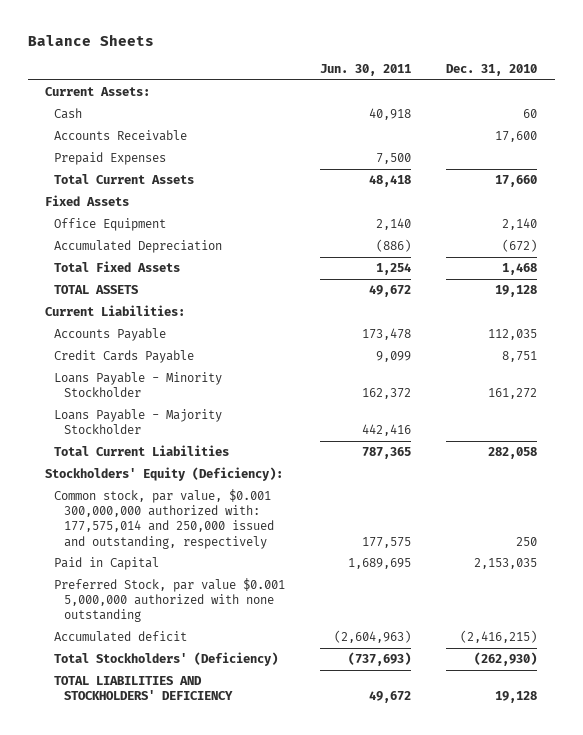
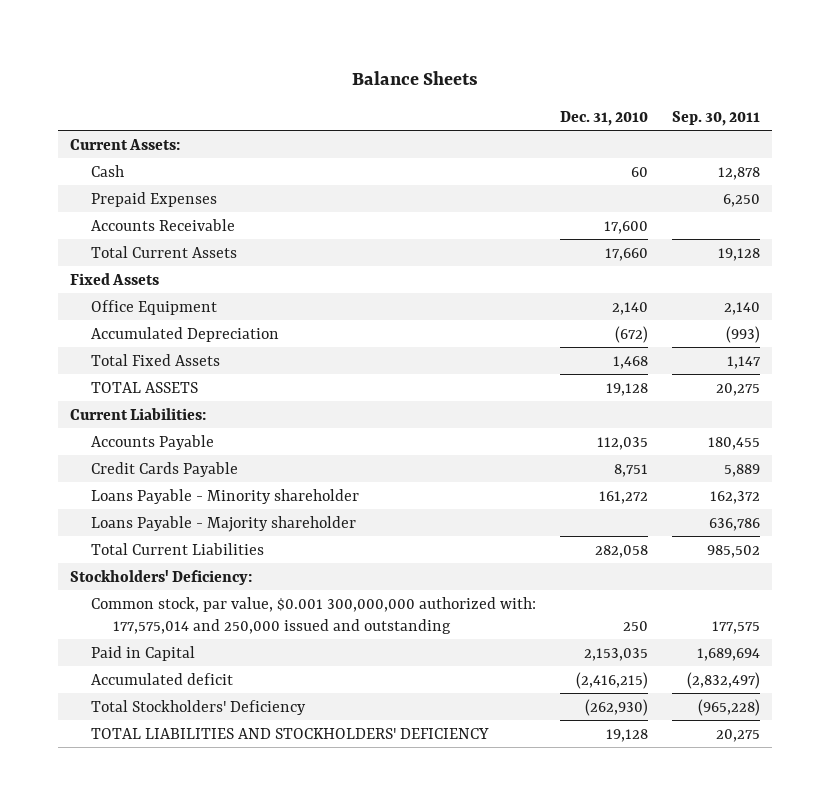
[320,64,412,77] Jun. 30, 2011 -> none
none -> [672,110,761,126] Sep. 30, 2011
[54,130,188,142] Accounts Receivable -> [91,218,236,231] Accounts Receivable
[54,372,223,398] Loans Payable - Minority Stockholder -> [91,488,360,504] Loans Payable - Minority shareholder
[54,409,223,435] Loans Payable - Majority Stockholder -> [91,515,357,532] Loans Payable - Majority shareholder
[45,467,284,482] Stockholders' Equity (Deficiency): -> [69,569,252,585] Stockholders' Deficiency:
[54,489,274,549] Common stock, par value, $0.001 300,000,000 authorized with: 177,575,014 and 250,000 issued and outstanding, respectively -> [91,596,537,634] Common stock, par value, $0.001 300,000,000 authorized with: 177,575,014 and 250,000 issued and outstanding
[54,578,286,623] Preferred Stock, par value $0.001 5,000,000 authorized with none outstanding -> none
[54,652,279,667] Total Stockholders' (Deficiency) -> [91,699,307,715] Total Stockholders' Deficiency

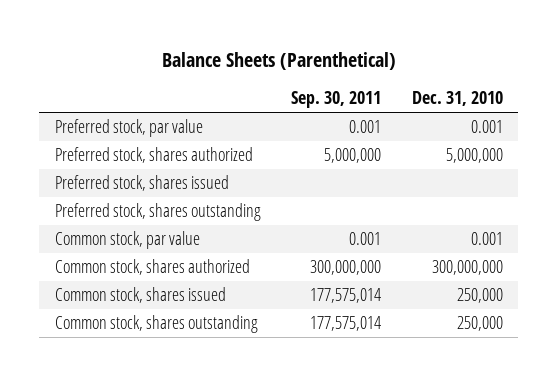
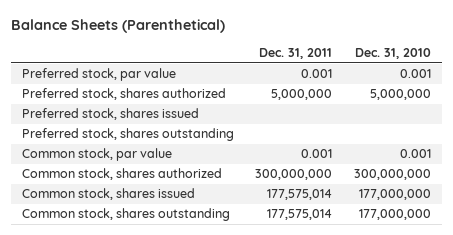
[291,91,382,109] Sep. 30, 2011 -> none
none -> [259,48,333,60] Dec. 31, 2011
[456,288,503,304] 250,000 -> [359,189,432,201] 177,000,000
[456,316,503,332] 250,000 -> [359,209,432,221] 177,000,000

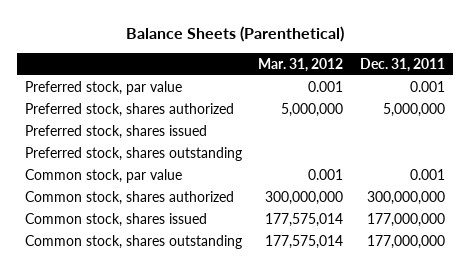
[355,48,432,60] Dec. 31, 2010 -> none
none -> [258,57,344,72] Mar. 31, 2012
[267,189,333,201] 177,575,014 -> [366,213,445,228] 177,000,000
[267,209,333,221] 177,575,014 -> [366,235,445,250] 177,000,000

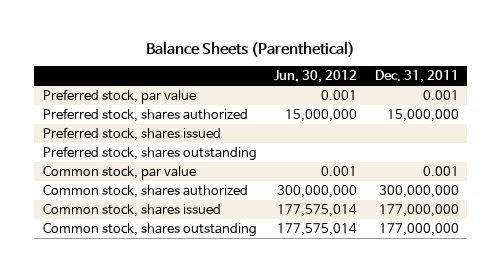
[258,57,344,72] Mar. 31, 2012 -> none
none -> [274,70,358,84] Jun. 30, 2012
[382,103,445,118] 5,000,000 -> [386,108,459,122] 15,000,000

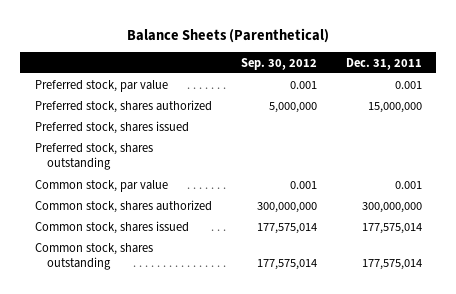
[274,70,358,84] Jun. 30, 2012 -> none
none -> [240,57,317,70] Sep. 30, 2012
[378,203,459,217] 177,000,000 -> [361,222,422,234] 177,575,014
[378,222,459,236] 177,000,000 -> [361,259,422,271] 177,575,014

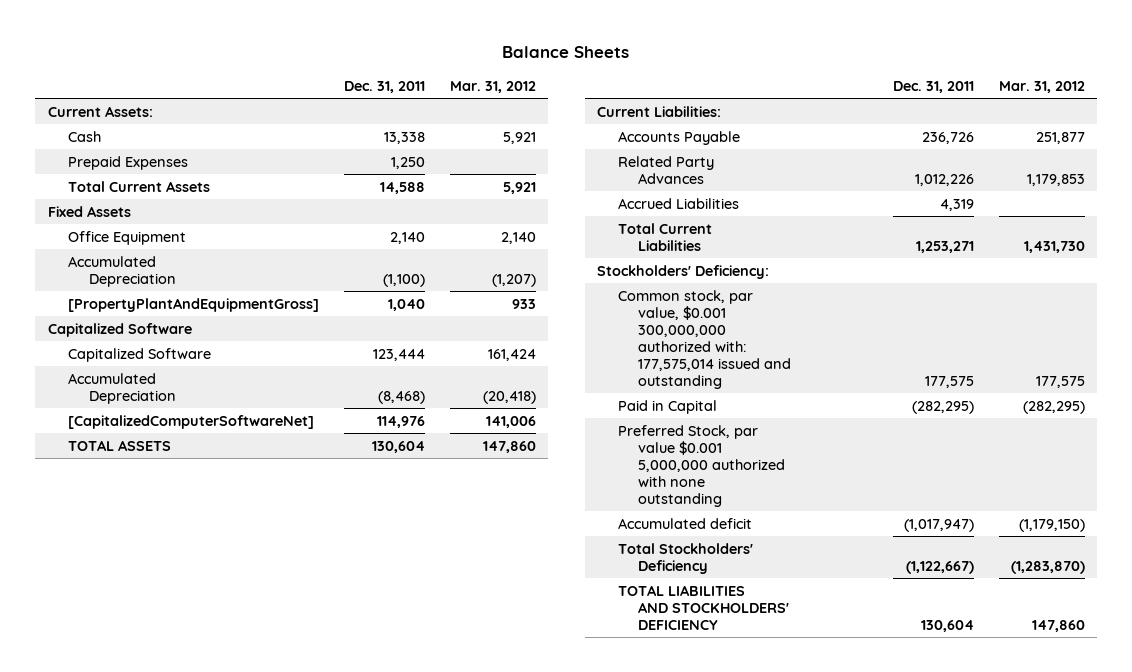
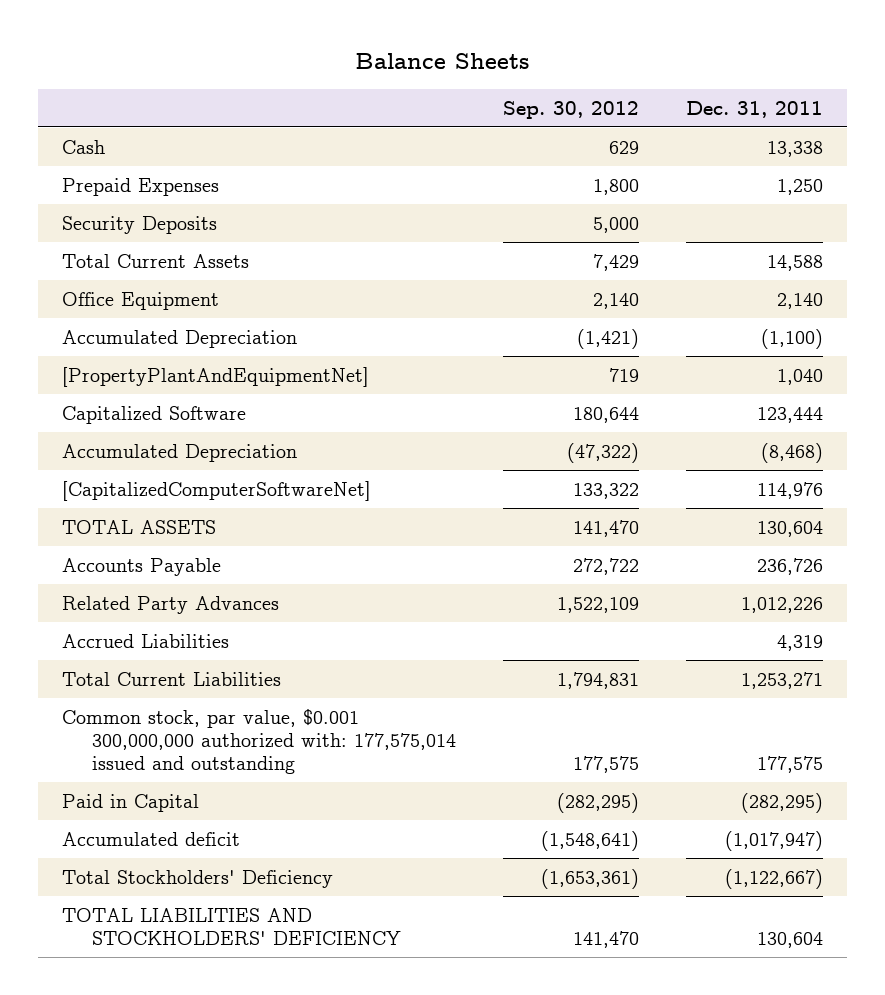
[449,80,536,93] Mar. 31, 2012 -> none
none -> [503,100,640,119] Sep. 30, 2012
[47,105,153,117] Current Assets: -> none
none -> [61,215,217,234] Security Deposits
[47,205,131,217] Fixed Assets -> none
[47,322,192,337] Capitalized Software -> none
[68,297,320,312] [PropertyPlantAndEquipmentGross] -> [61,366,369,387] [PropertyPlantAndEquipmentNet]
[596,105,721,117] Current Liabilities: -> none
[596,264,769,279] Stockholders' Deficiency: -> none
[617,424,786,507] Preferred Stock, par value $0.001 5,000,000 authorized with none outstanding -> none

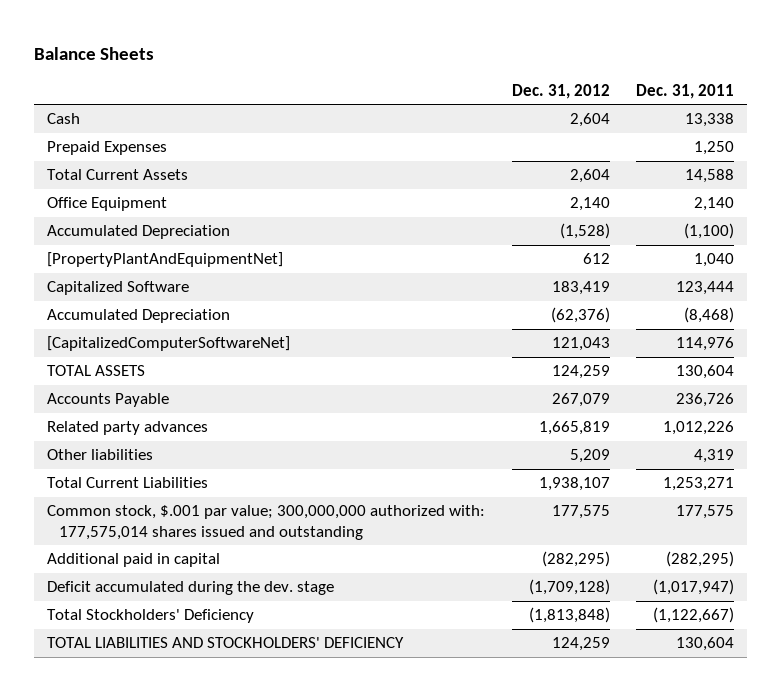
[503,100,640,119] Sep. 30, 2012 -> none
none -> [511,83,610,99] Dec. 31, 2012
[61,215,217,234] Security Deposits -> none
[61,595,279,614] Related Party Advances -> [47,421,209,436] Related party advances
[61,633,229,648] Accrued Liabilities -> [47,449,154,461] Other liabilities
[61,708,457,774] Common stock, par value, $0.001 300,000,000 authorized with: 177,575,014 issued and outstanding -> [47,505,486,540] Common stock, $.001 par value; 300,000,000 authorized with: 177,575,014 shares issued and outstanding
[61,793,199,812] Paid in Capital -> [47,553,221,568] Additional paid in capital
[61,831,240,846] Accumulated deficit -> [47,581,335,596] Deficit accumulated during the dev. stage

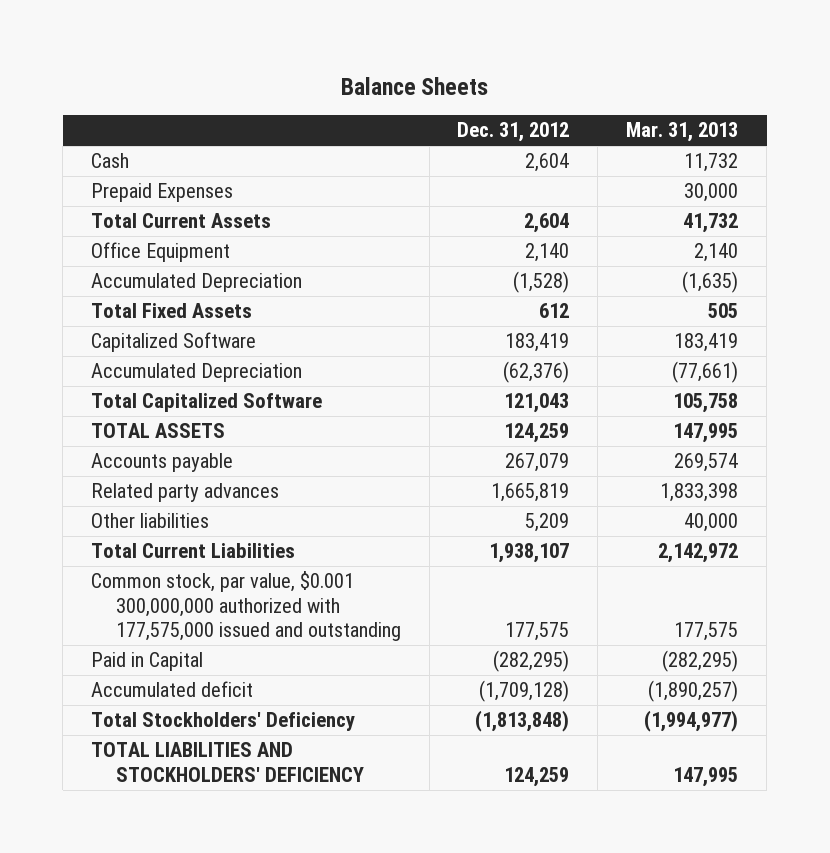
[635,83,734,99] Dec. 31, 2011 -> none
none -> [626,122,739,143] Mar. 31, 2013
[47,252,284,268] [PropertyPlantAndEquipmentNet] -> [91,303,253,319] Total Fixed Assets
[47,336,291,352] [CapitalizedComputerSoftwareNet] -> [91,393,323,413] Total Capitalized Software
[47,393,170,408] Accounts Payable -> [91,453,234,473] Accounts payable
[47,505,486,540] Common stock, $.001 par value; 300,000,000 authorized with: 177,575,014 shares issued and outstanding -> [91,571,401,642] Common stock, par value, $0.001 300,000,000 authorized with 177,575,000 issued and outstanding
[47,553,221,568] Additional paid in capital -> [91,652,204,672] Paid in Capital
[47,581,335,596] Deficit accumulated during the dev. stage -> [91,681,254,698] Accumulated deficit

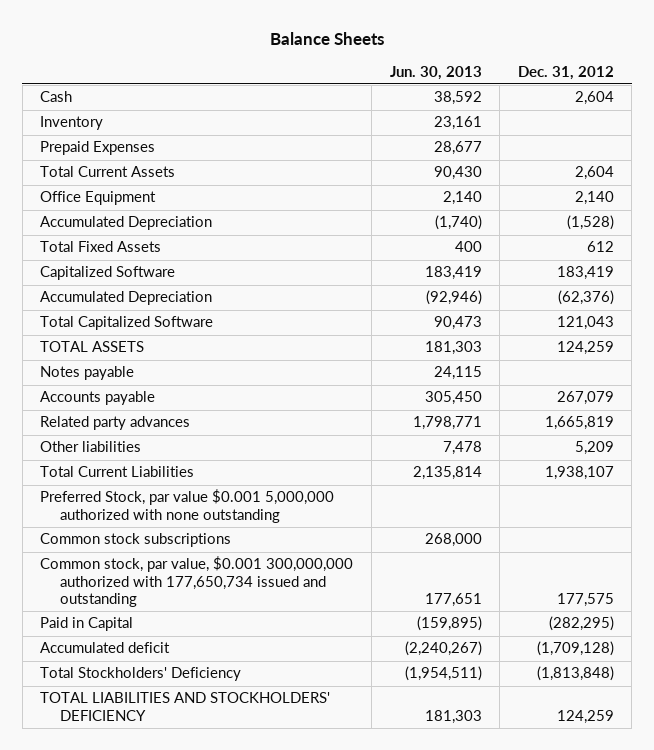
[626,122,739,143] Mar. 31, 2013 -> none
none -> [389,65,482,80] Jun. 30, 2013
none -> [40,116,104,131] Inventory
none -> [40,366,135,381] Notes payable
none -> [40,489,335,523] Preferred Stock, par value $0.001 5,000,000 authorized with none outstanding
none -> [40,533,232,548] Common stock subscriptions
[91,571,401,642] Common stock, par value, $0.001 300,000,000 authorized with 177,575,000 issued and outstanding -> [40,556,354,607] Common stock, par value, $0.001 300,000,000 authorized with 177,650,734 issued and outstanding

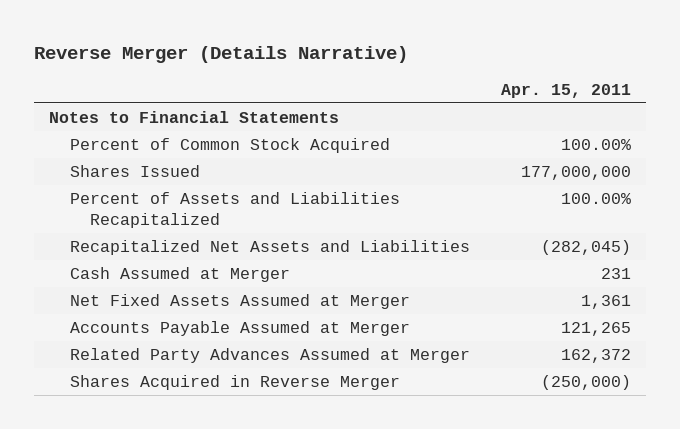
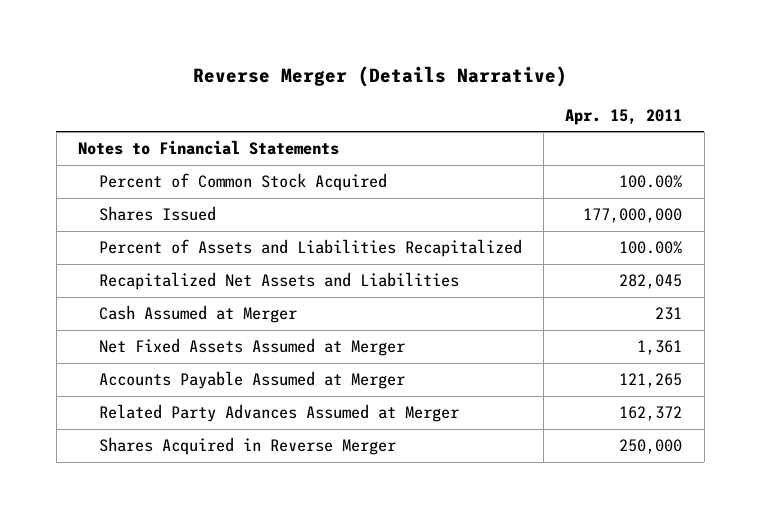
[540,240,631,256] (282,045) -> [619,274,683,290] 282,045
[540,375,631,391] (250,000) -> [619,439,683,455] 250,000

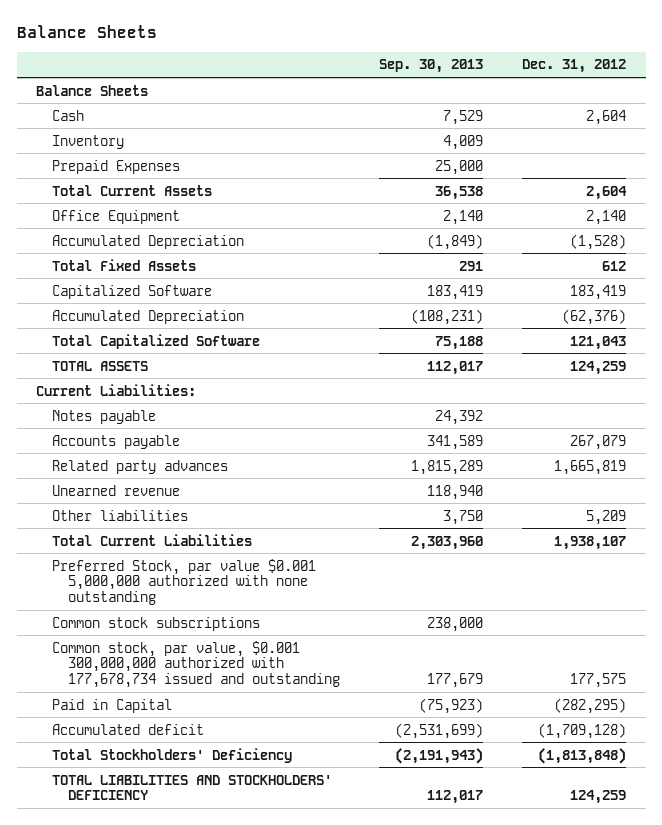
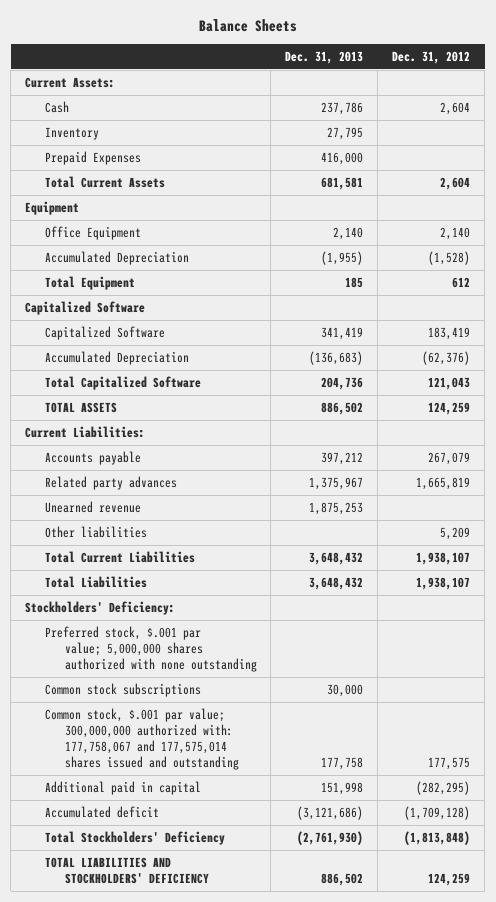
[379,59,484,74] Sep. 30, 2013 -> none
none -> [285,50,364,64] Dec. 31, 2013
[36,84,149,96] Balance Sheets -> none
none -> [25,76,116,88] Current Assets:
none -> [25,200,80,215] Equipment
[52,258,197,271] Total Fixed Assets -> [44,275,135,290] Total Equipment
none -> [25,300,146,315] Capitalized Software
[52,409,157,424] Notes payable -> none
none -> [44,575,147,588] Total Liabilities
none -> [25,600,176,615] Stockholders' Deficiency:
[52,558,317,606] Preferred Stock, par value $0.001 5,000,000 authorized with none outstanding -> [44,625,257,672] Preferred stock, $.001 par value; 5,000,000 shares authorized with none outstanding
[52,640,340,689] Common stock, par value, $0.001 300,000,000 authorized with 177,678,734 issued and outstanding -> [44,707,239,770] Common stock, $.001 par value; 300,000,000 authorized with: 177,758,067 and 177,575,014 shares issued and outstanding
[52,698,173,713] Paid in Capital -> [44,780,201,795] Additional paid in capital

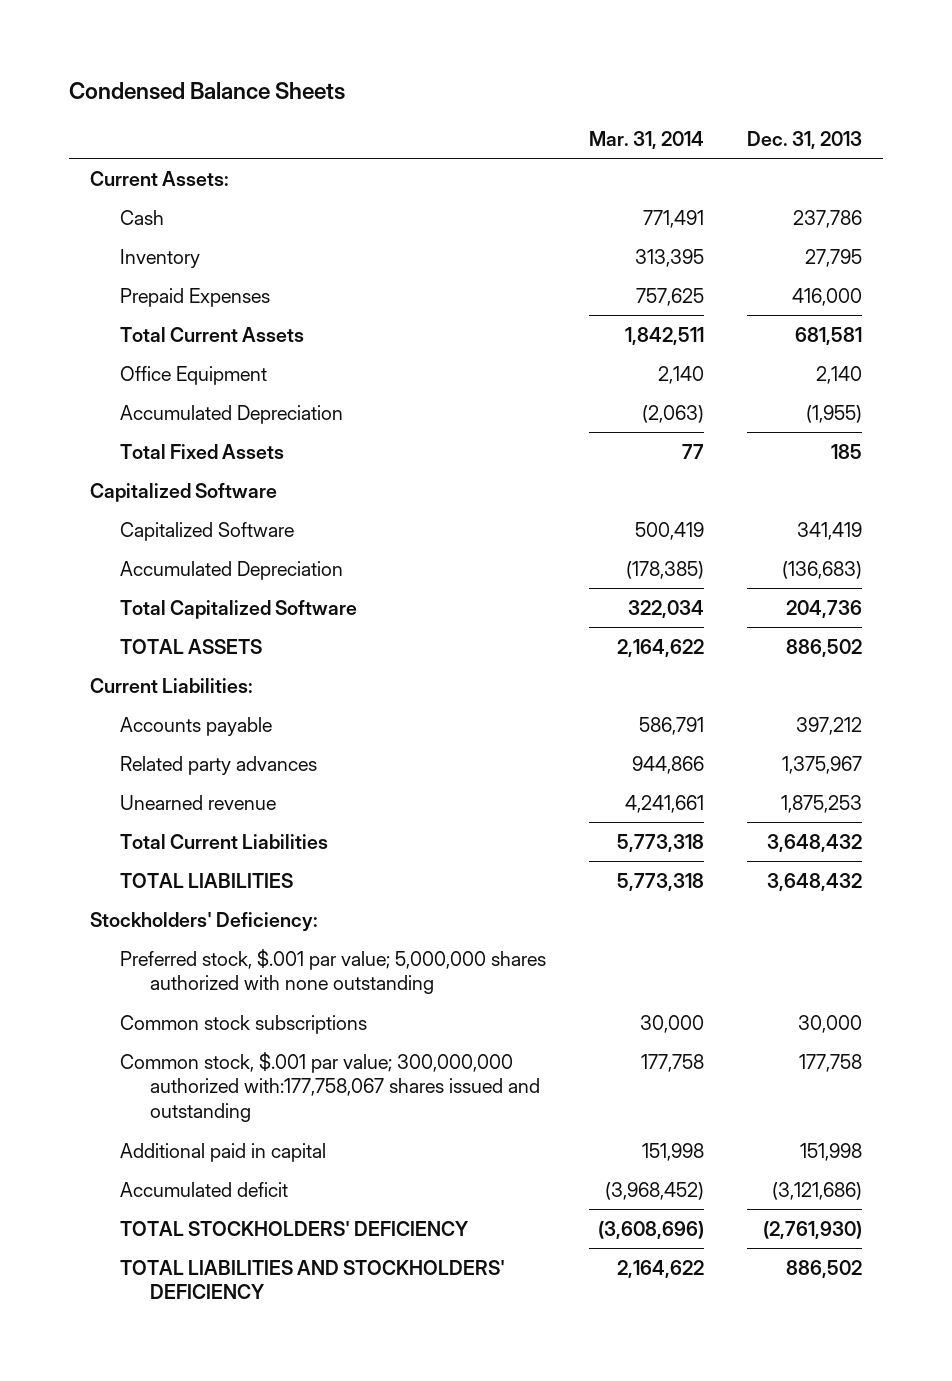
[198,18,297,32] Balance Sheets -> [68,82,345,101] Condensed Balance Sheets
[392,50,471,64] Dec. 31, 2012 -> none
none -> [588,130,704,149] Mar. 31, 2014
[25,200,80,215] Equipment -> none
[44,275,135,290] Total Equipment -> [120,443,285,459] Total Fixed Assets
[44,525,147,538] Other liabilities -> none
[44,575,147,588] Total Liabilities -> [120,872,294,888] TOTAL LIABILITIES
[44,707,239,770] Common stock, $.001 par value; 300,000,000 authorized with: 177,758,067 and 177,575,014 shares issued and outstanding -> [120,1051,541,1123] Common stock, $.001 par value; 300,000,000 authorized with:177,758,067 shares issued and outstanding
[44,830,225,845] Total Stockholders' Deficiency -> [120,1220,470,1236] TOTAL STOCKHOLDERS' DEFICIENCY

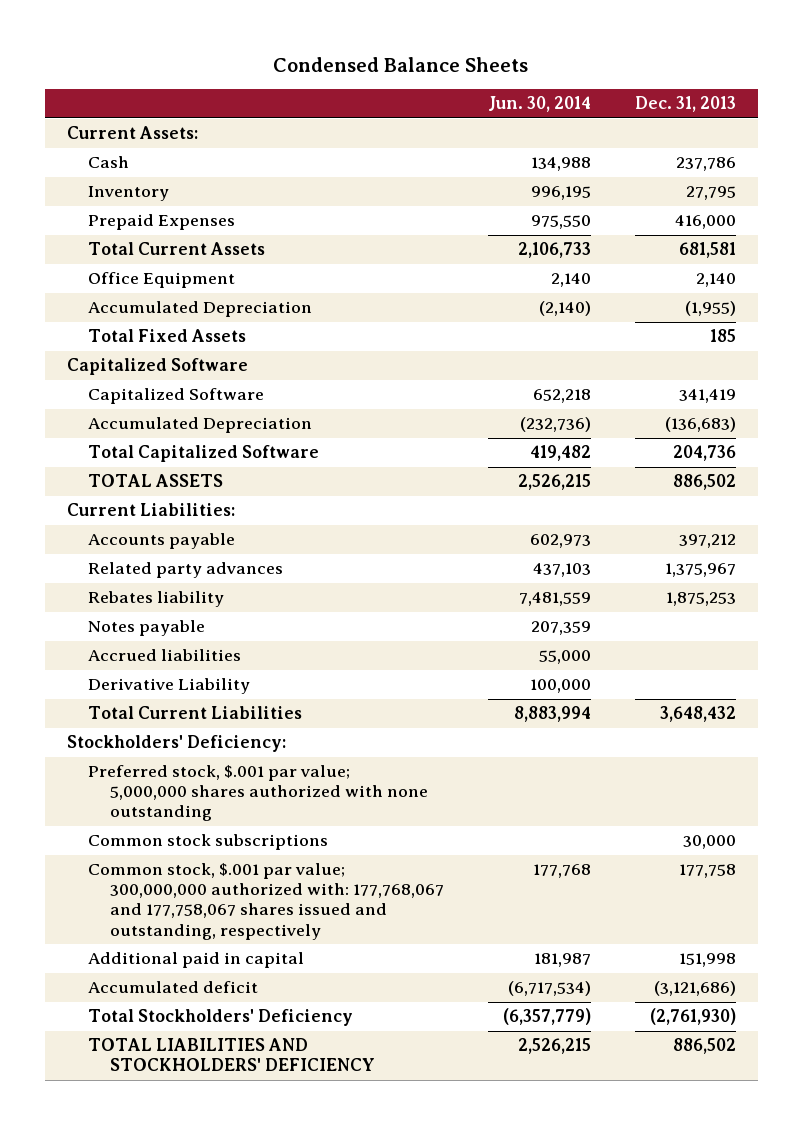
[588,130,704,149] Mar. 31, 2014 -> none
none -> [487,96,591,113] Jun. 30, 2014
[120,794,277,810] Unearned revenue -> [88,591,225,608] Rebates liability
none -> [88,620,206,637] Notes payable
none -> [88,649,242,662] Accrued liabilities
none -> [88,678,251,695] Derivative Liability
[120,872,294,888] TOTAL LIABILITIES -> none
[120,1051,541,1123] Common stock, $.001 par value; 300,000,000 authorized with:177,758,067 shares issued and outstanding -> [88,863,444,940] Common stock, $.001 par value; 300,000,000 authorized with: 177,768,067 and 177,758,067 shares issued and outstanding, respectively
[120,1220,470,1236] TOTAL STOCKHOLDERS' DEFICIENCY -> [88,1009,354,1027] Total Stockholders' Deficiency

